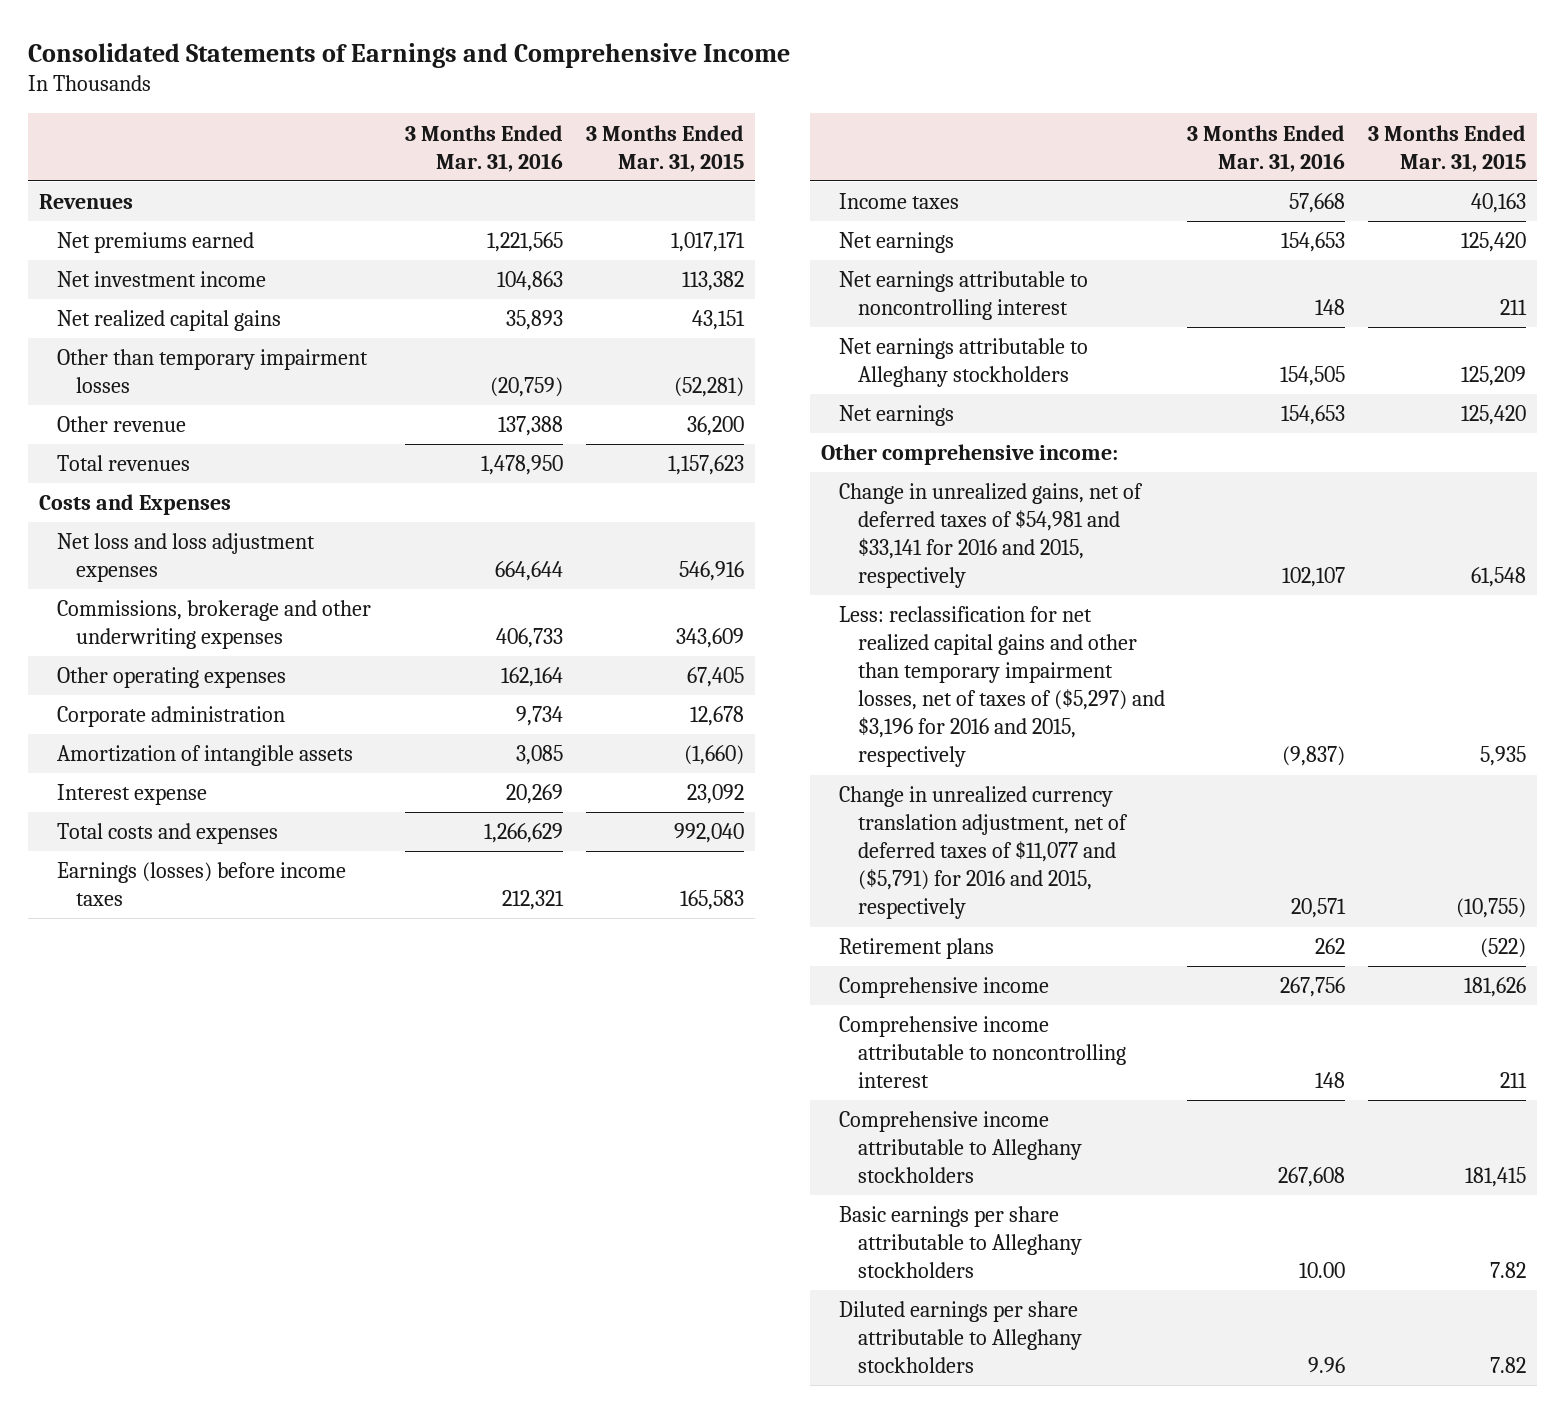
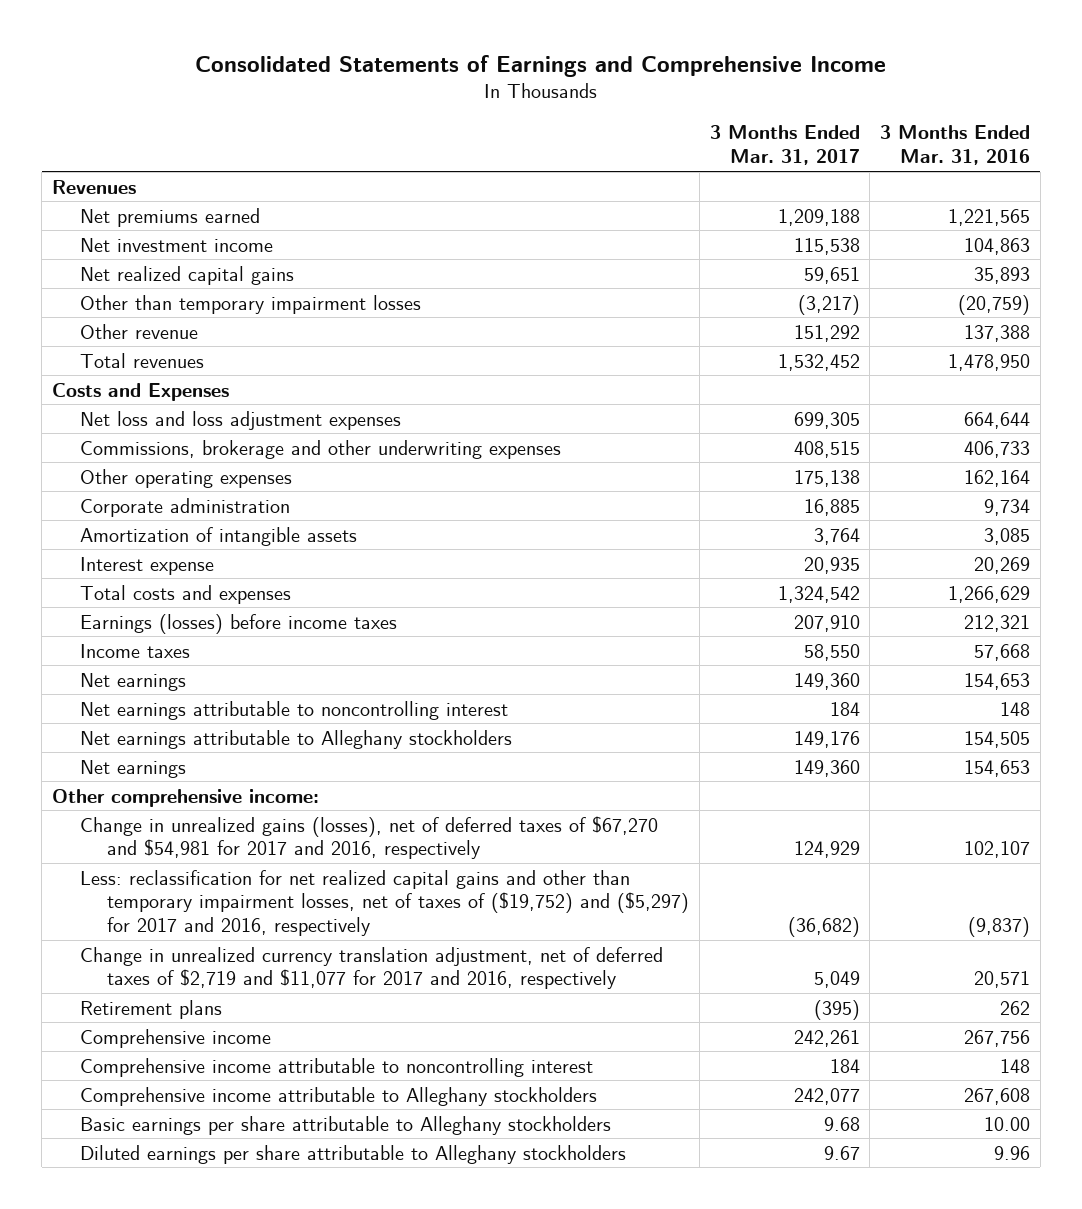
[585,124,744,172] 3 Months Ended Mar. 31, 2015 -> none
none -> [709,125,860,166] 3 Months Ended Mar. 31, 2017
[839,483,1144,589] Change in unrealized gains, net of deferred taxes of $54,981 and $33,141 for 2016 and 2015, respectively -> [79,815,658,860] Change in unrealized gains (losses), net of deferred taxes of $67,270 and $54,981 for 2017 and 2016, respectively
[839,606,1165,768] Less: reclassification for net realized capital gains and other than temporary impairment losses, net of taxes of ($5,297) and $3,196 for 2016 and 2015, respectively -> [79,869,690,937] Less: reclassification for net realized capital gains and other than temporary impairment losses, net of taxes of ($19,752) and ($5,297) for 2017 and 2016, respectively
[839,786,1128,920] Change in unrealized currency translation adjustment, net of deferred taxes of $11,077 and ($5,791) for 2016 and 2015, respectively -> [79,946,663,990] Change in unrealized currency translation adjustment, net of deferred taxes of $2,719 and $11,077 for 2017 and 2016, respectively

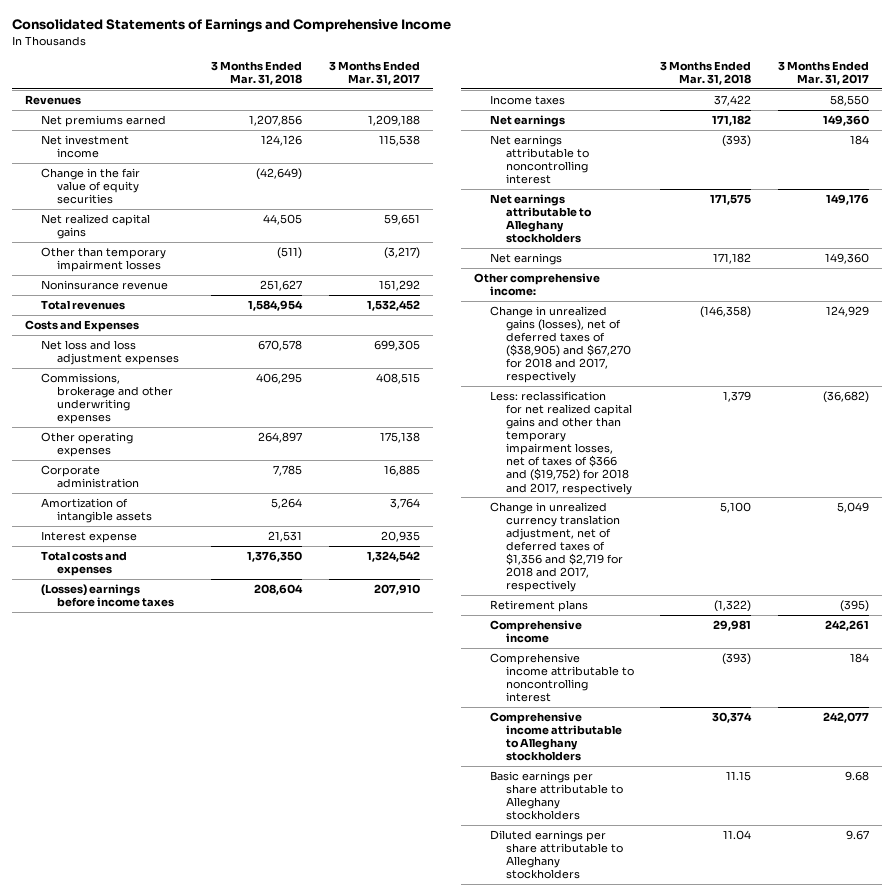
[879,125,1030,166] 3 Months Ended Mar. 31, 2016 -> none
none -> [211,60,303,85] 3 Months Ended Mar. 31, 2018
none -> [40,168,140,205] Change in the fair value of equity securities
[79,323,198,339] Other revenue -> [40,280,168,291] Noninsurance revenue
[79,613,397,634] Earnings (losses) before income taxes -> [40,584,174,608] (Losses) earnings before income taxes
[79,815,658,860] Change in unrealized gains (losses), net of deferred taxes of $67,270 and $54,981 for 2017 and 2016, respectively -> [489,306,631,384] Change in unrealized gains (losses), net of deferred taxes of ($38,905) and $67,270 for 2018 and 2017, respectively
[79,869,690,937] Less: reclassification for net realized capital gains and other than temporary impairment losses, net of taxes of ($19,752) and ($5,297) for 2017 and 2016, respectively -> [489,391,632,495] Less: reclassification for net realized capital gains and other than temporary impairment losses, net of taxes of $366 and ($19,752) for 2018 and 2017, respectively
[79,946,663,990] Change in unrealized currency translation adjustment, net of deferred taxes of $2,719 and $11,077 for 2017 and 2016, respectively -> [489,502,623,593] Change in unrealized currency translation adjustment, net of deferred taxes of $1,356 and $2,719 for 2018 and 2017, respectively

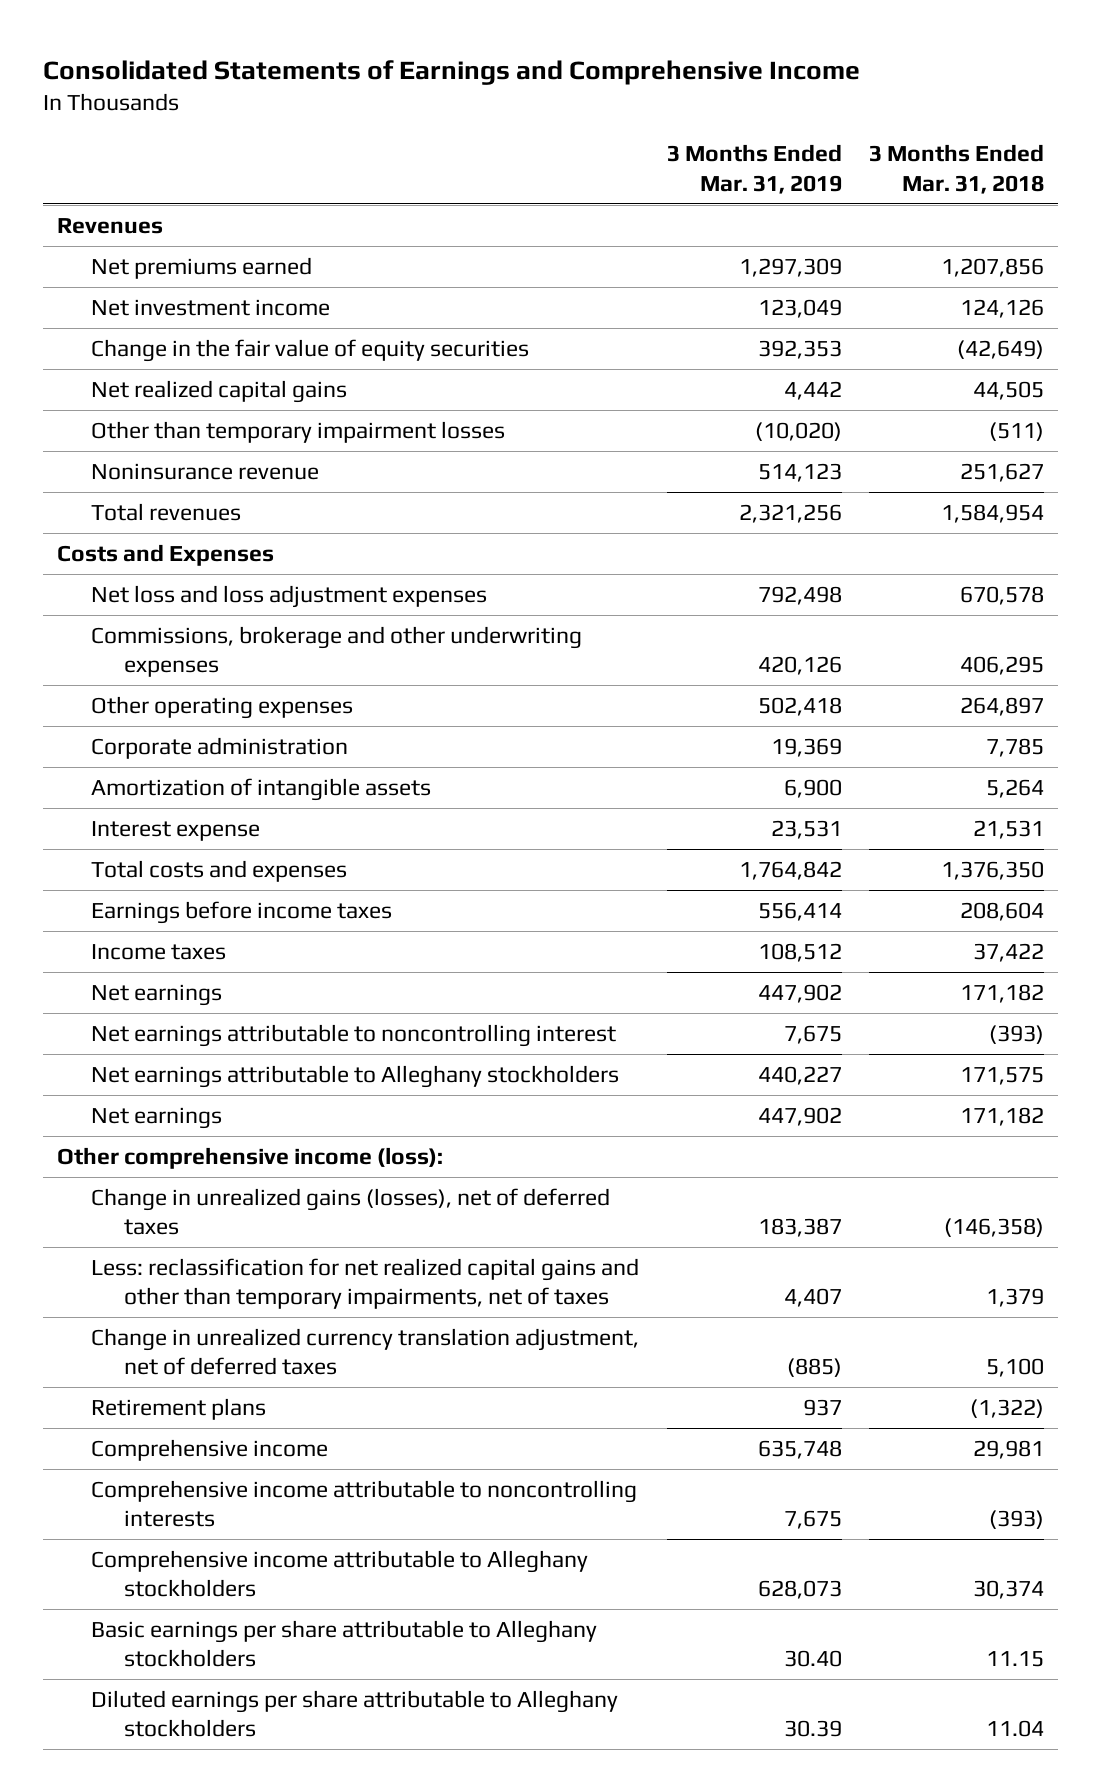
[328,60,420,85] 3 Months Ended Mar. 31, 2017 -> none
none -> [666,144,842,194] 3 Months Ended Mar. 31, 2019
[40,584,174,608] (Losses) earnings before income taxes -> [90,900,392,924] Earnings before income taxes
[474,273,601,297] Other comprehensive income: -> [57,1146,444,1169] Other comprehensive income (loss):
[489,306,631,384] Change in unrealized gains (losses), net of deferred taxes of ($38,905) and $67,270 for 2018 and 2017, respectively -> [90,1187,610,1236] Change in unrealized gains (losses), net of deferred taxes
[489,391,632,495] Less: reclassification for net realized capital gains and other than temporary impairment losses, net of taxes of $366 and ($19,752) for 2018 and 2017, respectively -> [90,1257,639,1310] Less: reclassification for net realized capital gains and other than temporary impairments, net of taxes
[489,502,623,593] Change in unrealized currency translation adjustment, net of deferred taxes of $1,356 and $2,719 for 2018 and 2017, respectively -> [90,1327,639,1376] Change in unrealized currency translation adjustment, net of deferred taxes
[489,653,634,703] Comprehensive income attributable to noncontrolling interest -> [90,1479,637,1528] Comprehensive income attributable to noncontrolling interests

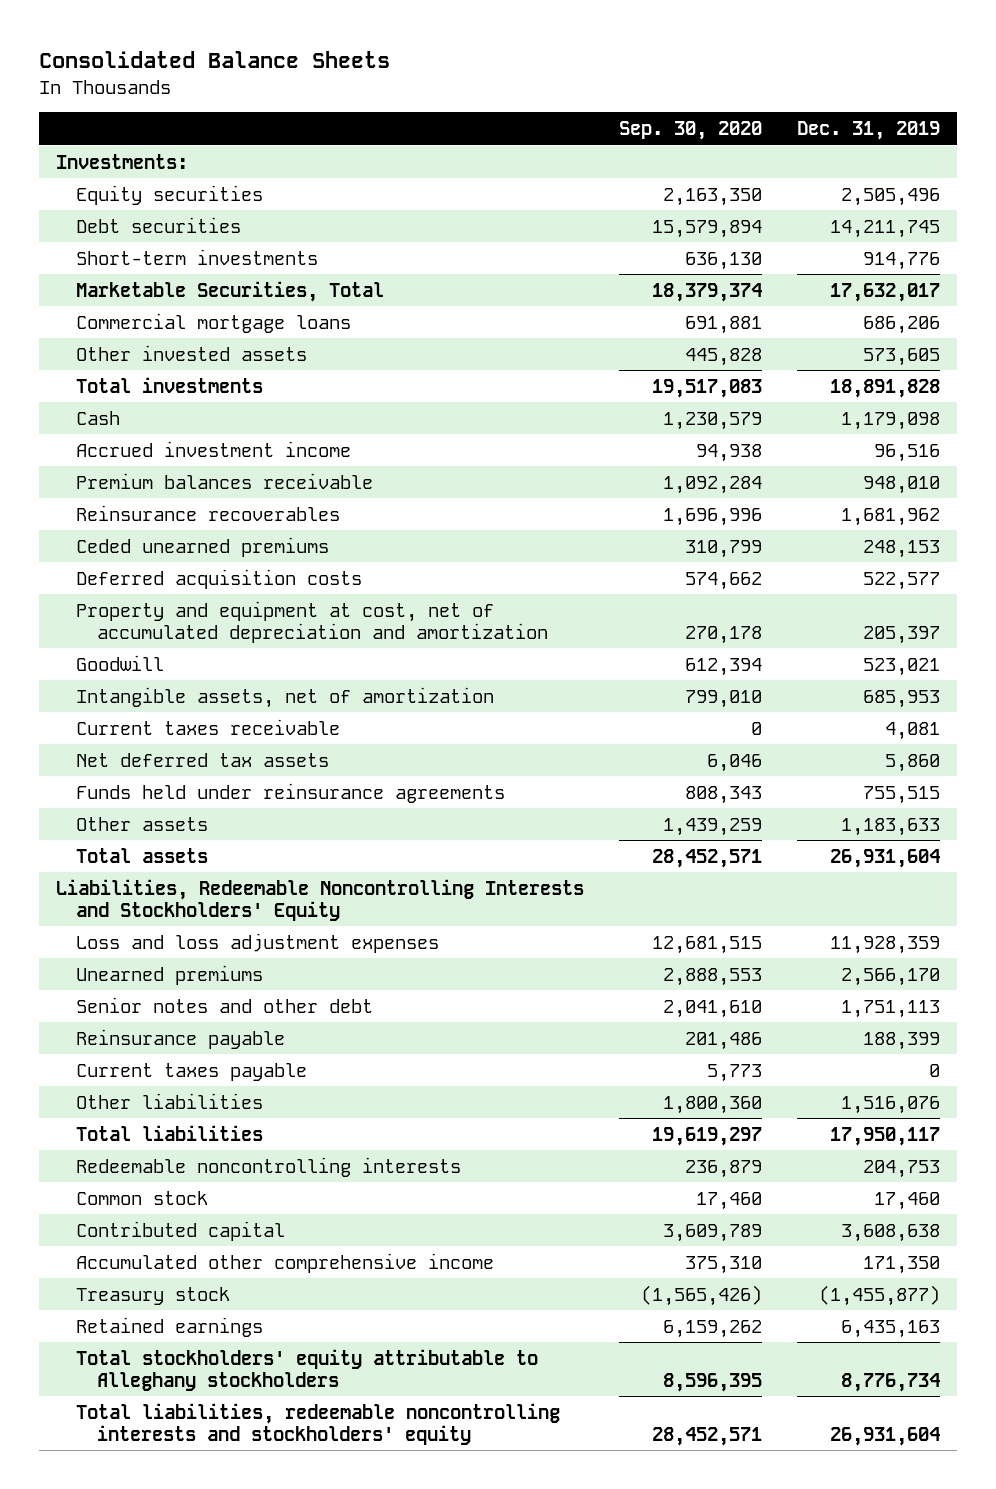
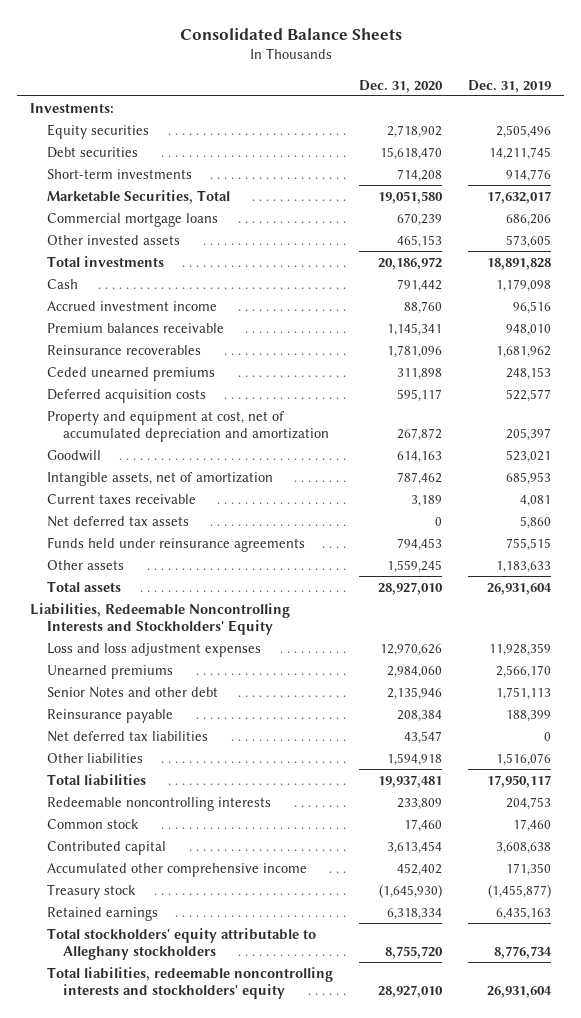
[618,121,762,141] Sep. 30, 2020 -> none
none -> [358,79,443,93] Dec. 31, 2020
[76,996,374,1013] Senior notes and other debt -> [46,686,218,698] Senior Notes and other debt
[76,1062,308,1081] Current taxes payable -> none
none -> [46,730,208,742] Net deferred tax liabilities

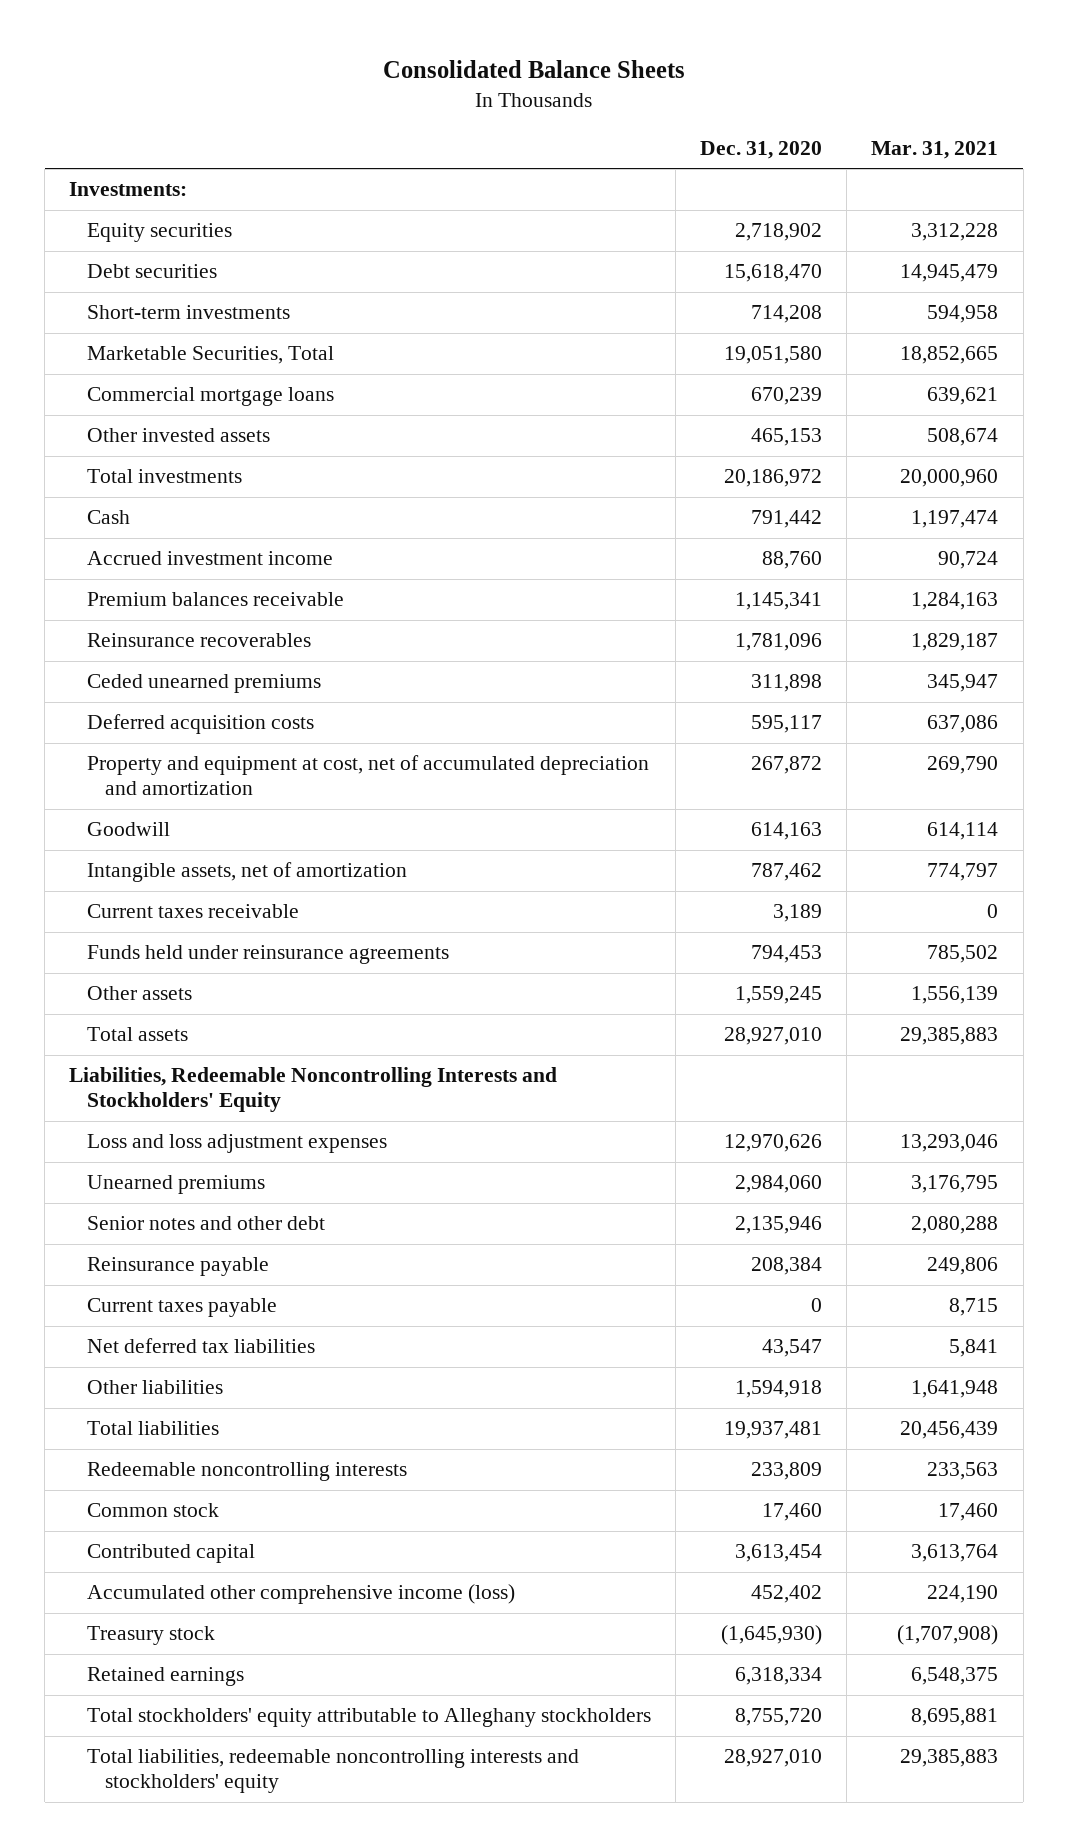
[468,79,552,93] Dec. 31, 2019 -> none
none -> [871,141,999,160] Mar. 31, 2021
[46,515,189,527] Net deferred tax assets -> none
[46,686,218,698] Senior Notes and other debt -> [87,1216,326,1231] Senior notes and other debt
none -> [87,1298,278,1318] Current taxes payable
[46,862,307,877] Accumulated other comprehensive income -> [87,1584,516,1605] Accumulated other comprehensive income (loss)

